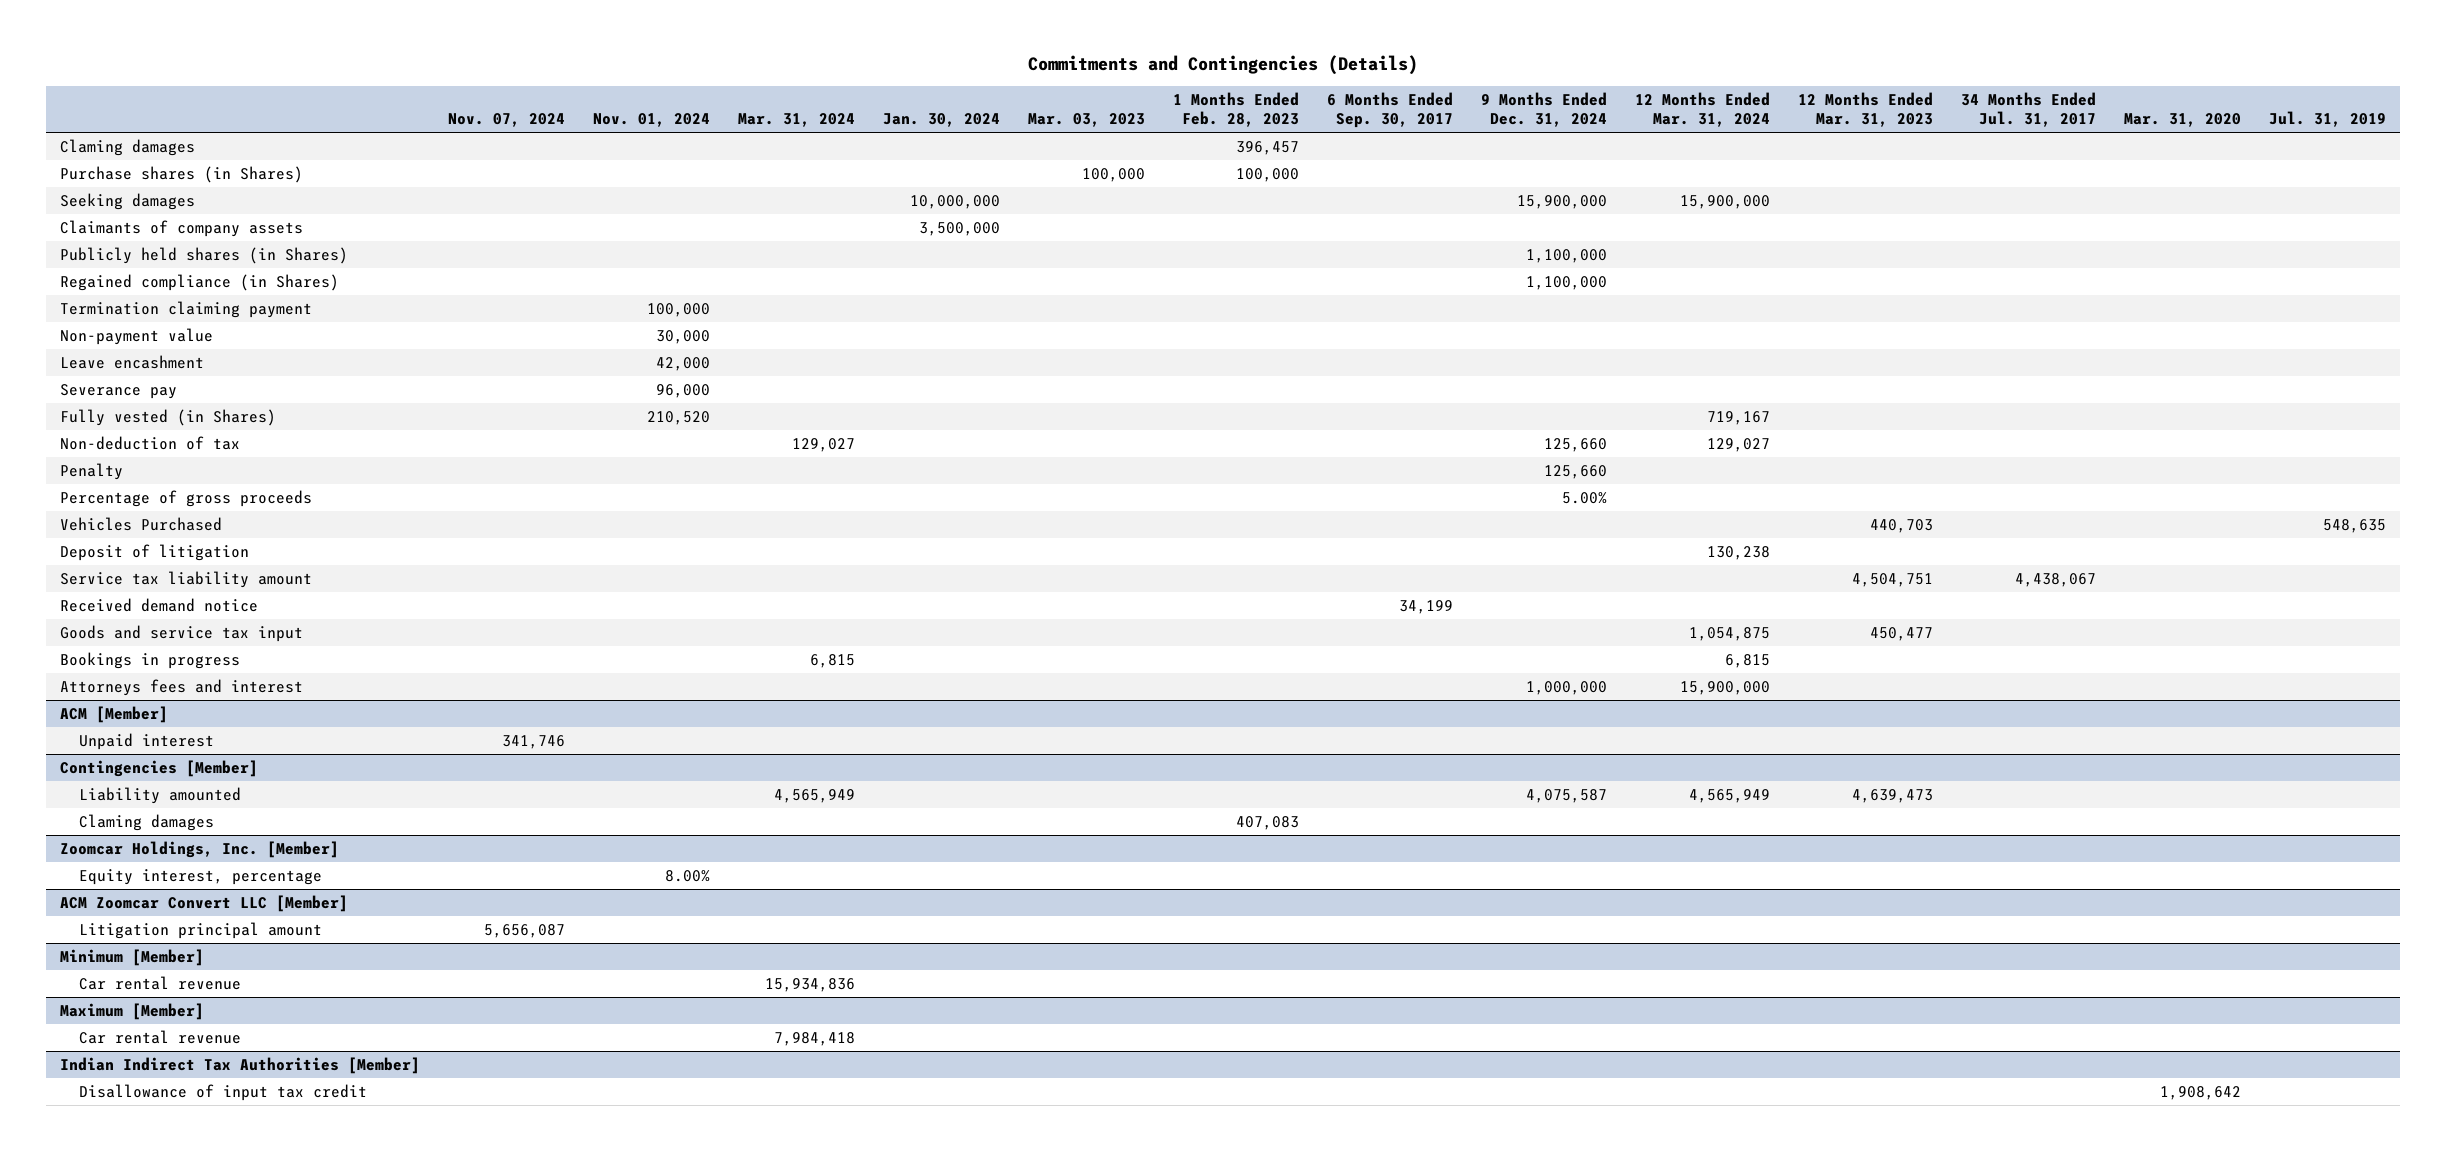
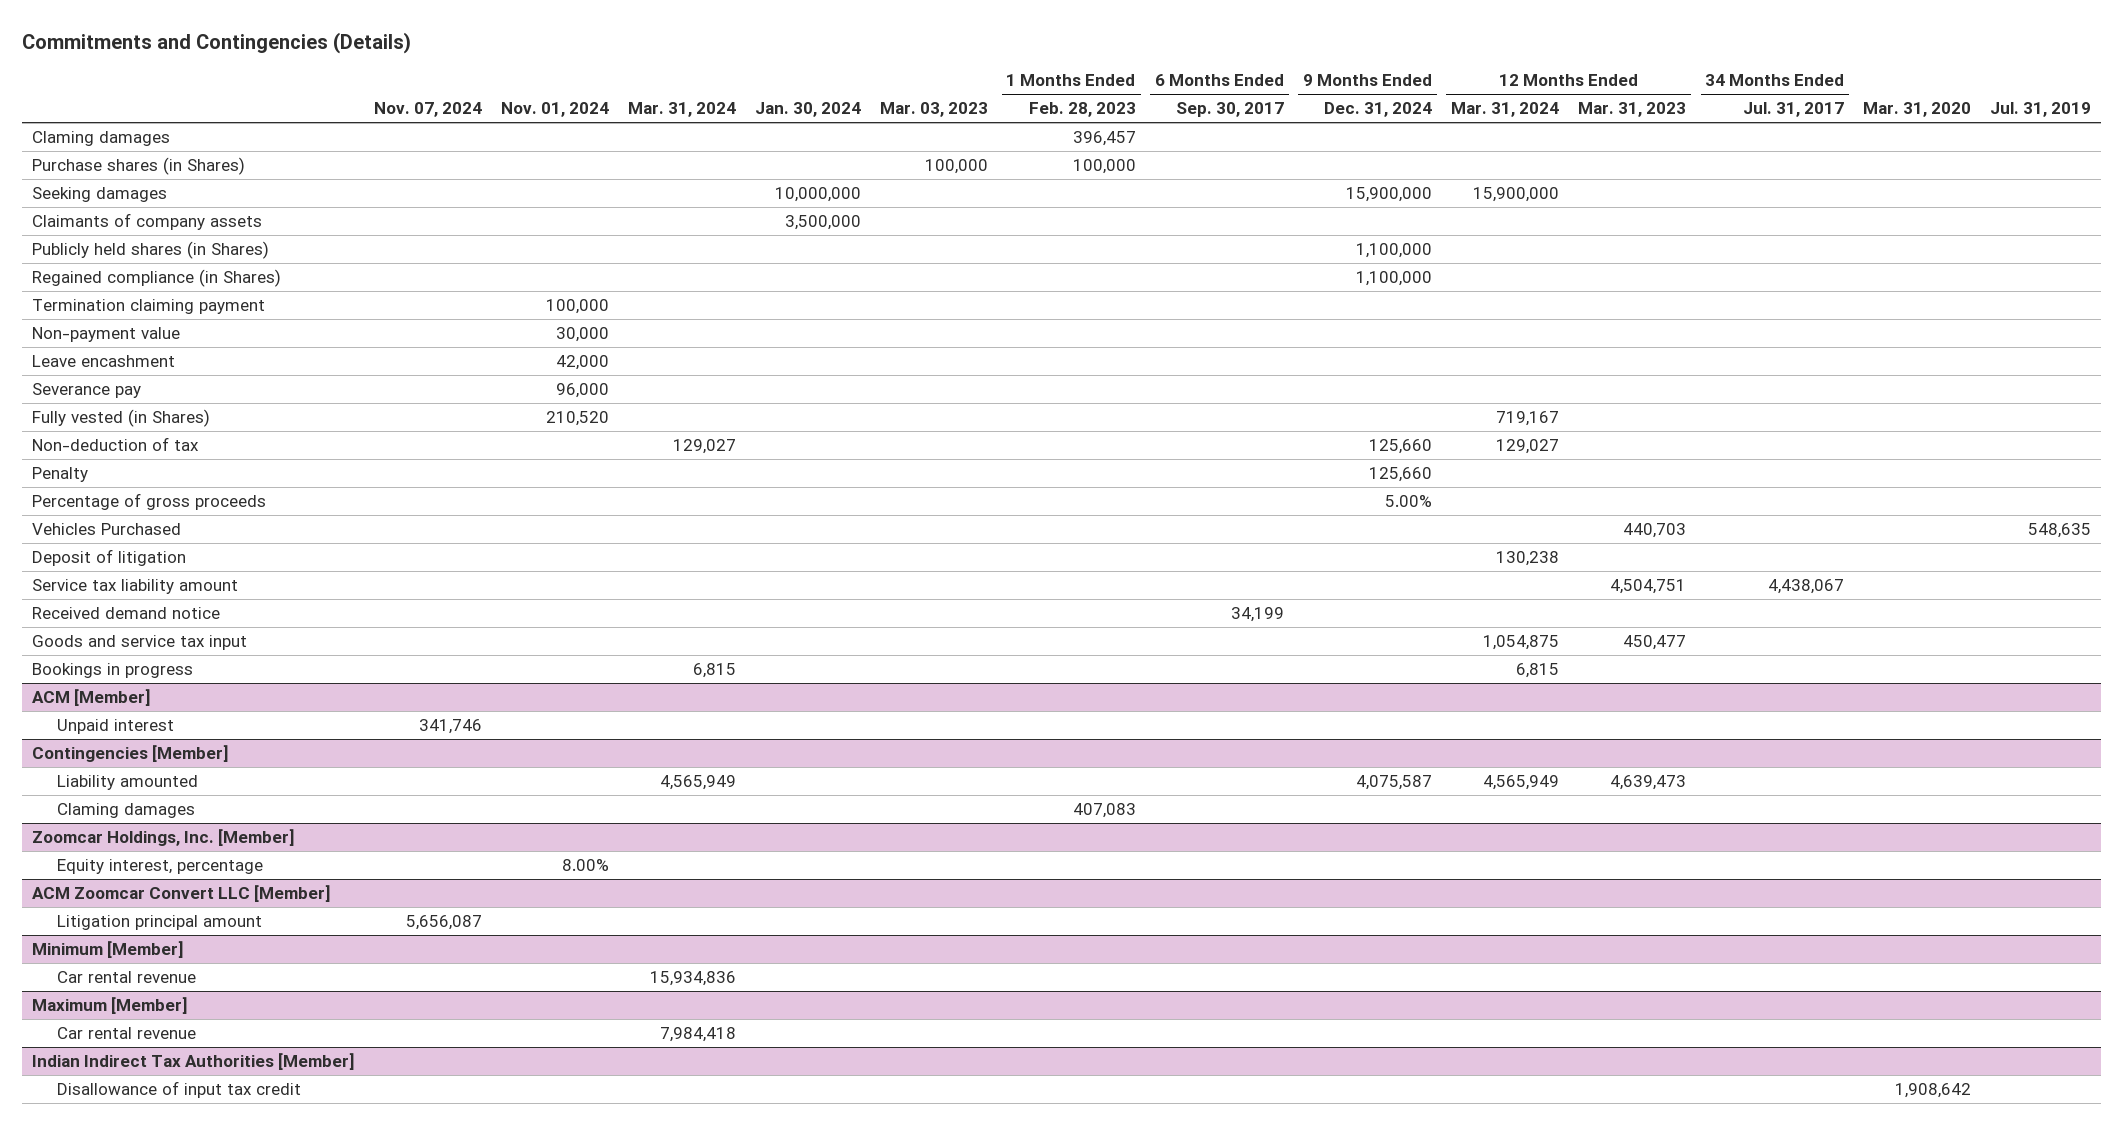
[59,679,303,697] Attorneys fees and interest -> none

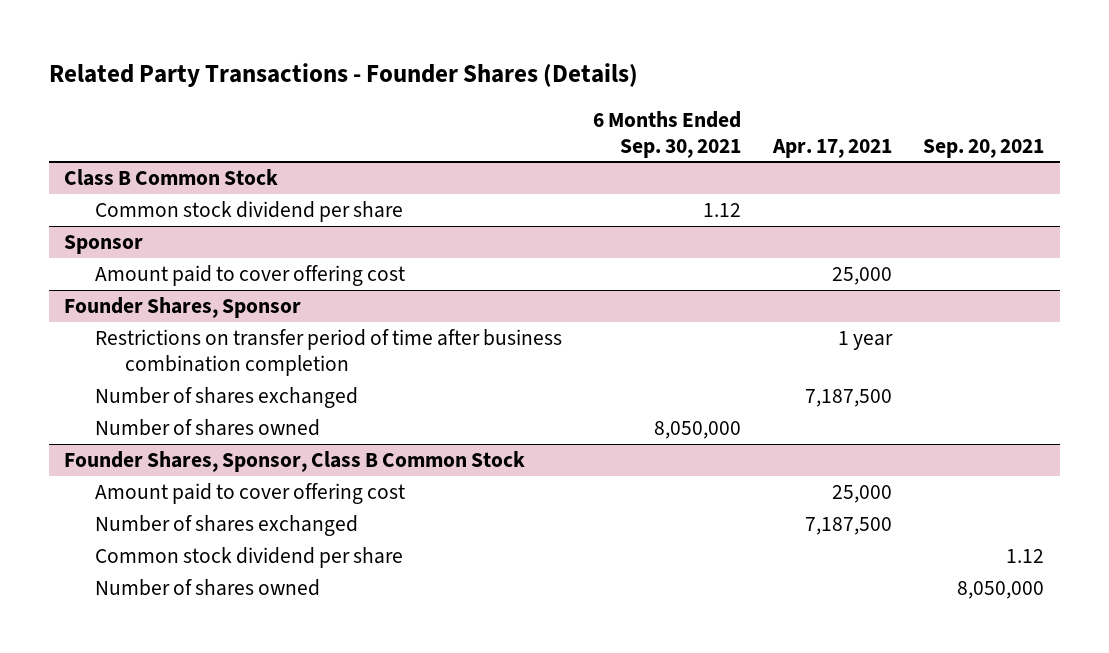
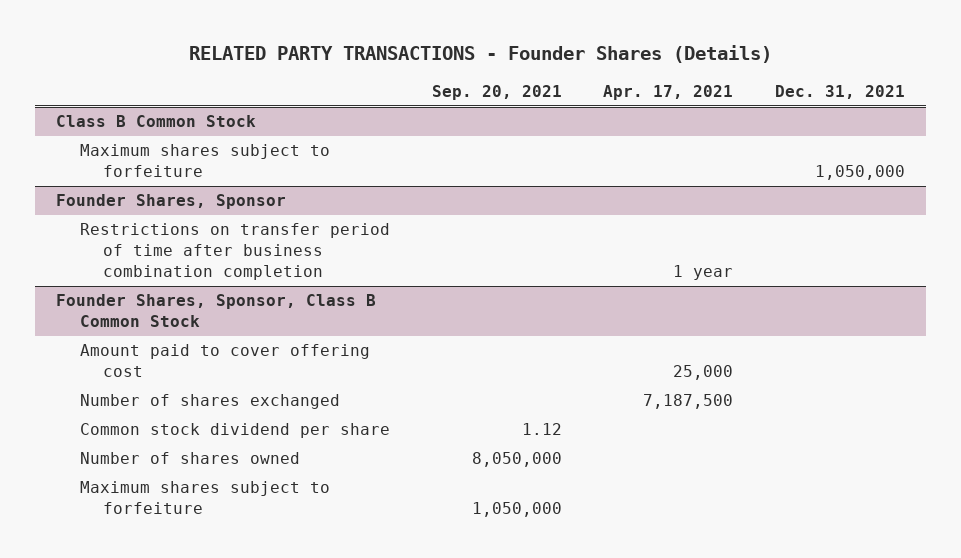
[48,63,638,88] Related Party Transactions - Founder Shares (Details) -> [188,45,772,64] RELATED PARTY TRANSACTIONS - Founder Shares (Details)
[593,110,742,158] 6 Months Ended Sep. 30, 2021 -> none
none -> [775,84,906,99] Dec. 31, 2021
[94,201,403,223] Common stock dividend per share -> none
[64,235,144,255] Sponsor -> none
[94,265,405,287] Amount paid to cover offering cost -> none
none -> [79,144,330,178] Maximum shares subject to forfeiture
[94,387,358,409] Number of shares exchanged -> none
[94,419,320,437] Number of shares owned -> none
none -> [79,481,330,515] Maximum shares subject to forfeiture

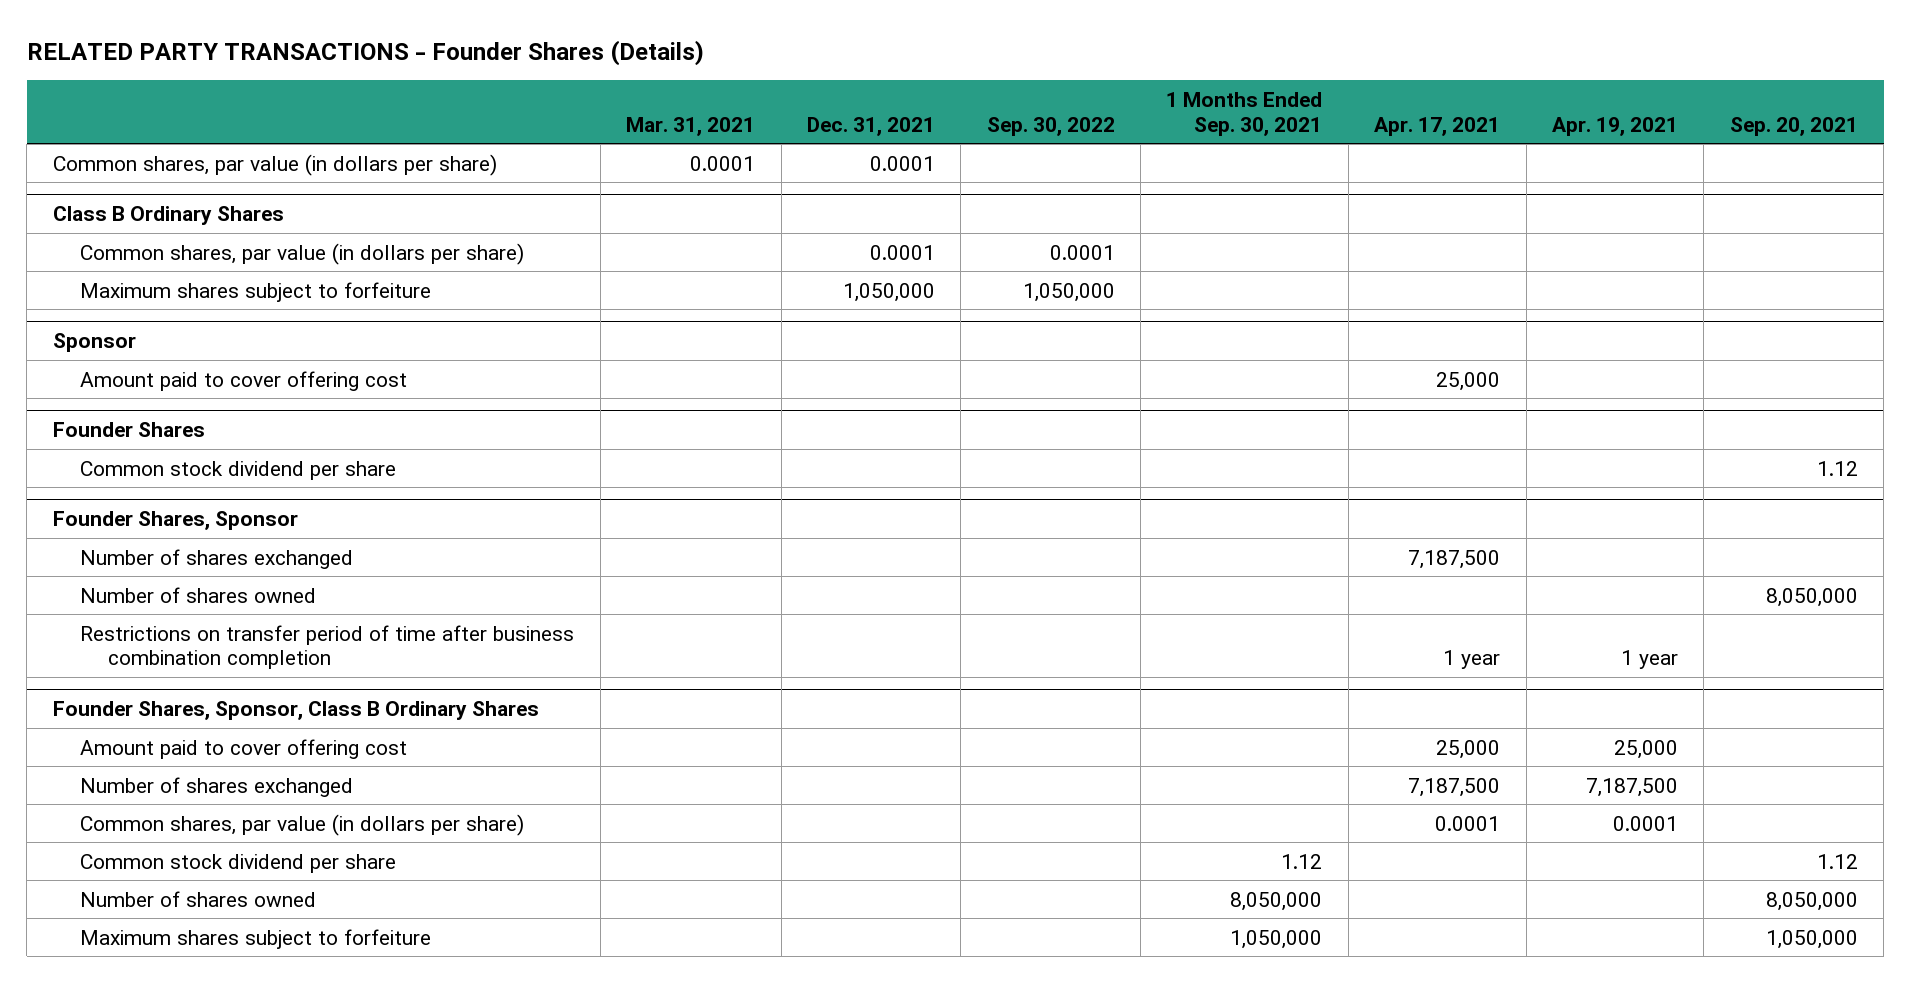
none -> [626,116,756,136] Mar. 31, 2021
none -> [986,116,1115,136] Sep. 30, 2022
none -> [1166,92,1323,136] 1 Months Ended Sep. 30, 2021
none -> [1551,116,1678,136] Apr. 19, 2021
none -> [52,153,497,176] Common shares, par value (in dollars per share)
[56,115,257,128] Class B Common Stock -> [52,205,284,225] Class B Ordinary Shares
none -> [80,242,525,265] Common shares, par value (in dollars per share)
none -> [52,332,136,352] Sponsor
none -> [80,370,408,391] Amount paid to cover offering cost
none -> [52,421,205,437] Founder Shares
none -> [80,460,397,480] Common stock dividend per share
none -> [80,548,354,569] Number of shares exchanged
none -> [80,586,317,603] Number of shares owned
[56,294,377,328] Founder Shares, Sponsor, Class B Common Stock -> [52,700,539,720] Founder Shares, Sponsor, Class B Ordinary Shares
none -> [80,813,525,836] Common shares, par value (in dollars per share)

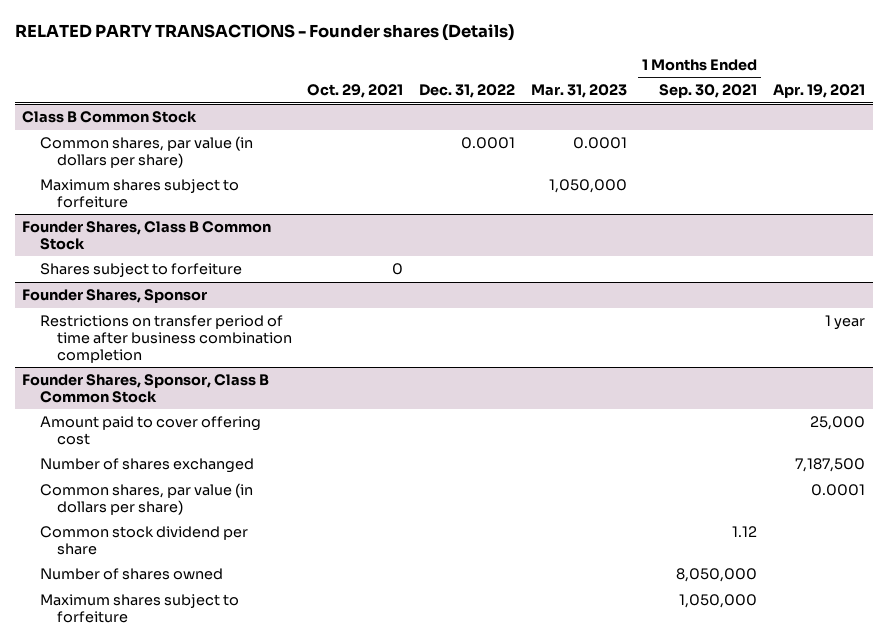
[26,39,704,66] RELATED PARTY TRANSACTIONS - Founder Shares (Details) -> [14,24,514,42] RELATED PARTY TRANSACTIONS - Founder shares (Details)
[626,116,756,136] Mar. 31, 2021 -> none
[806,116,935,136] Dec. 31, 2021 -> none
[986,116,1115,136] Sep. 30, 2022 -> none
[1374,116,1501,136] Apr. 17, 2021 -> none
[1729,116,1858,136] Sep. 20, 2021 -> none
none -> [307,84,404,99] Oct. 29, 2021
none -> [419,84,516,99] Dec. 31, 2022
none -> [530,84,627,99] Mar. 31, 2023
[52,153,497,176] Common shares, par value (in dollars per share) -> none
[52,205,284,225] Class B Ordinary Shares -> [22,111,198,124] Class B Common Stock
[52,332,136,352] Sponsor -> none
[80,370,408,391] Amount paid to cover offering cost -> none
[80,460,397,480] Common stock dividend per share -> none
[52,421,205,437] Founder Shares -> [22,221,272,250] Founder Shares, Class B Common Stock
none -> [39,263,242,278] Shares subject to forfeiture
[80,548,354,569] Number of shares exchanged -> none
[80,586,317,603] Number of shares owned -> none
[52,700,539,720] Founder Shares, Sponsor, Class B Ordinary Shares -> [22,374,270,403] Founder Shares, Sponsor, Class B Common Stock

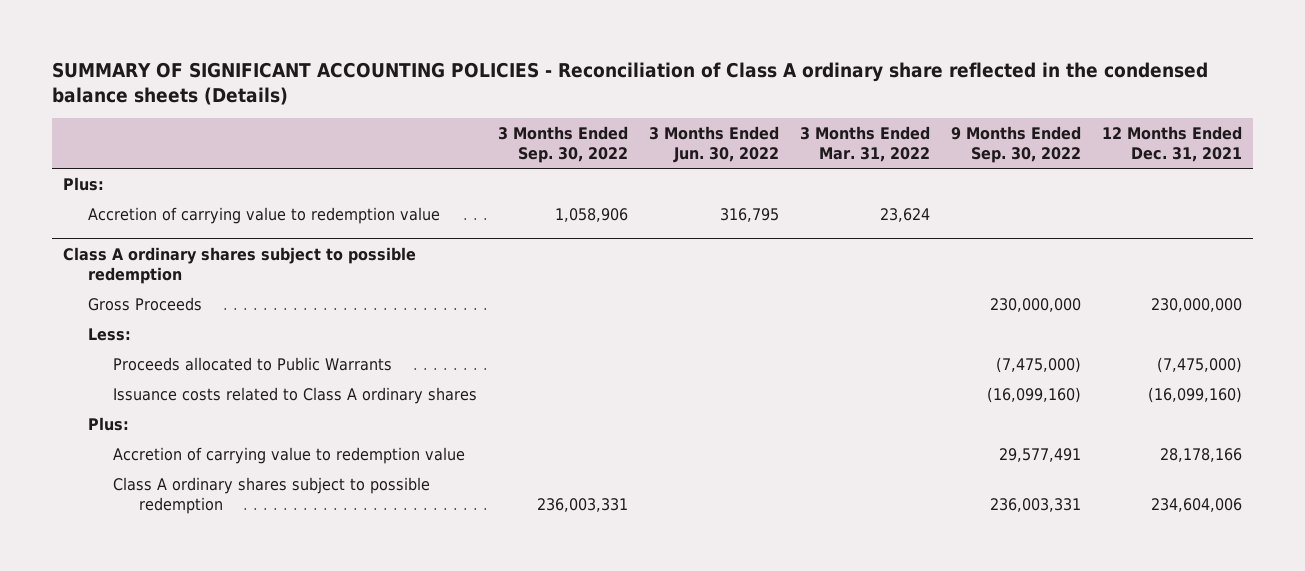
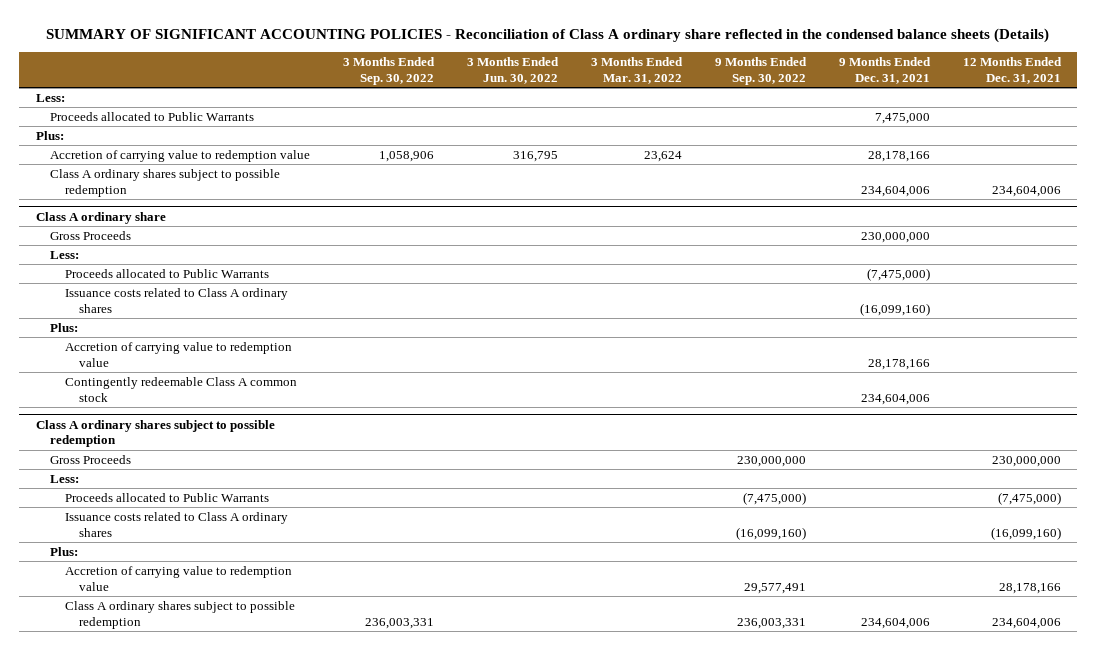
none -> [838,56,931,84] 9 Months Ended Dec. 31, 2021
none -> [35,93,65,102] Less:
none -> [50,111,255,121] Proceeds allocated to Public Warrants
none -> [50,168,281,197] Class A ordinary shares subject to possible redemption
none -> [35,211,166,224] Class A ordinary share
none -> [50,230,132,240] Gross Proceeds
none -> [50,250,80,259] Less:
none -> [64,268,269,278] Proceeds allocated to Public Warrants
none -> [64,287,288,313] Issuance costs related to Class A ordinary shares
none -> [50,322,79,332] Plus:
none -> [64,341,292,367] Accretion of carrying value to redemption value
none -> [64,376,297,402] Contingently redeemable Class A common stock

